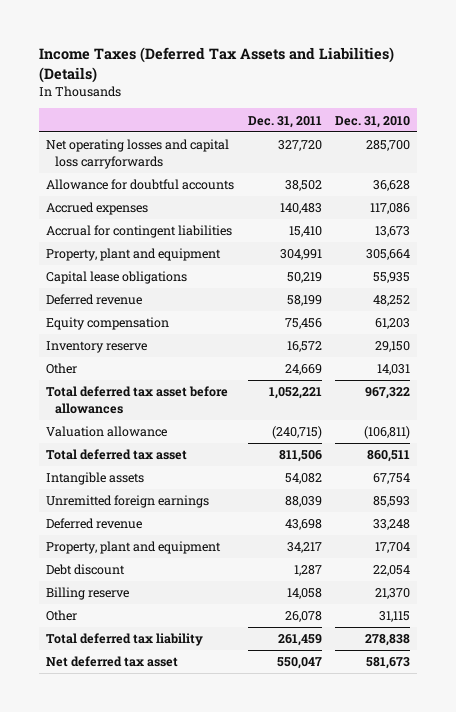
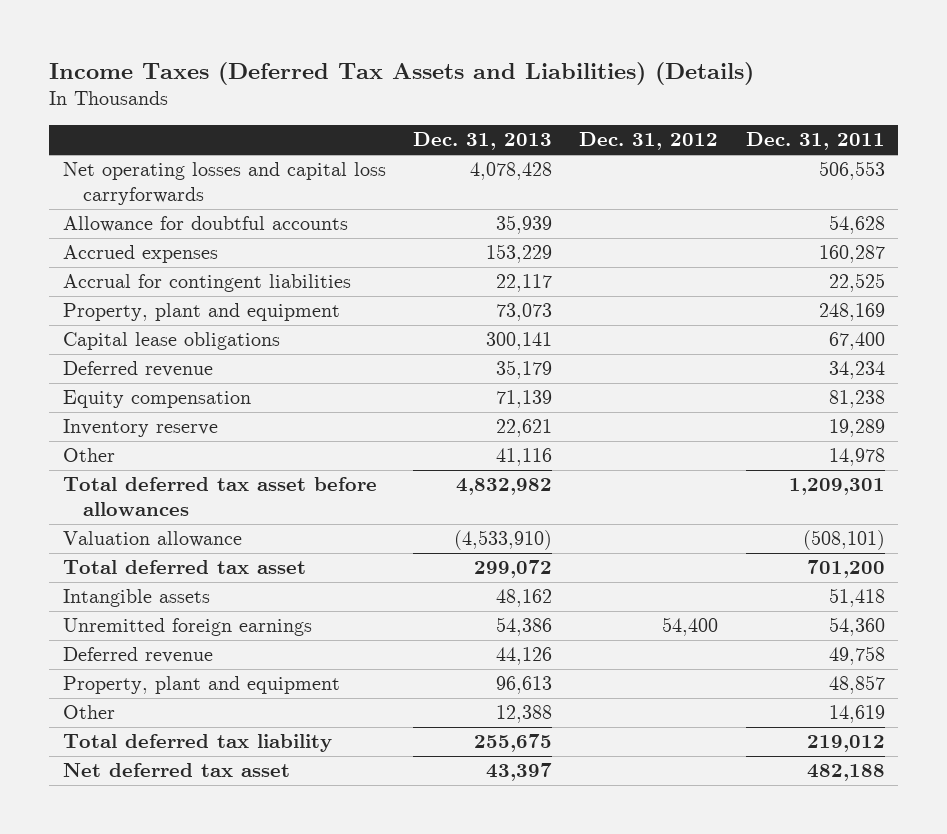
[335,115,411,128] Dec. 31, 2010 -> none
none -> [413,132,553,151] Dec. 31, 2013
none -> [579,132,719,151] Dec. 31, 2012
[46,564,126,576] Debt discount -> none
[46,587,130,601] Billing reserve -> none
[277,140,322,152] 327,720 -> [818,161,885,181] 506,553
[284,180,322,192] 38,502 -> [828,215,885,235] 54,628
[279,203,322,215] 140,483 -> [818,245,885,264] 160,287
[288,226,322,238] 15,410 -> [828,273,885,293] 22,525
[279,249,322,261] 304,991 -> [818,303,885,322] 248,169
[286,272,322,284] 50,219 -> [828,332,885,351] 67,400
[286,295,322,307] 58,199 -> [828,361,885,380] 34,234
[284,318,322,330] 75,456 -> [828,390,885,409] 81,238
[286,341,322,353] 16,572 -> [828,419,885,438] 19,289
[284,364,322,376] 24,669 -> [828,448,885,467] 14,978
[268,387,322,400] 1,052,221 -> [788,478,885,496] 1,209,301
[271,426,322,440] (240,715) -> [802,530,885,551] (508,101)
[278,450,322,463] 811,506 -> [806,560,885,579] 701,200
[284,473,322,485] 54,082 -> [828,588,885,608] 51,418
[284,496,322,508] 88,039 -> [828,617,885,637] 54,360
[284,519,322,531] 43,698 -> [828,646,885,666] 49,758
[286,542,322,554] 34,217 -> [828,675,885,695] 48,857
[284,611,322,623] 26,078 -> [828,705,885,724] 14,619
[277,634,322,647] 261,459 -> [806,735,885,753] 219,012
[276,657,322,670] 550,047 -> [806,764,885,782] 482,188

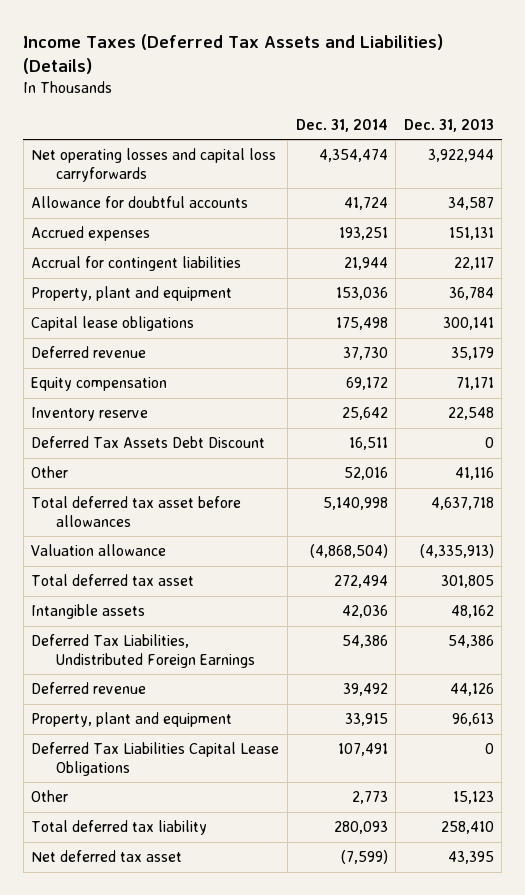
[579,132,719,151] Dec. 31, 2012 -> none
[745,132,885,151] Dec. 31, 2011 -> none
none -> [295,118,388,132] Dec. 31, 2014
[470,162,553,181] 4,078,428 -> [427,149,494,163] 3,922,944
[496,215,553,235] 35,939 -> [447,197,494,211] 34,587
[486,244,553,264] 153,229 -> [448,227,494,241] 151,131
[496,303,553,322] 73,073 -> [448,287,494,301] 36,784
[496,390,553,409] 71,139 -> [455,377,494,391] 71,171
[496,419,553,438] 22,621 -> [447,407,494,421] 22,548
none -> [31,436,266,449] Deferred Tax Assets Debt Discount
[456,478,553,496] 4,832,982 -> [430,497,494,511] 4,637,718
[454,530,553,551] (4,533,910) -> [419,544,494,559] (4,335,913)
[474,560,553,579] 299,072 -> [440,575,494,589] 301,805
[62,618,312,637] Unremitted foreign earnings -> [31,634,255,668] Deferred Tax Liabilities, Undistributed Foreign Earnings
none -> [31,742,280,776] Deferred Tax Liabilities Capital Lease Obligations
[496,705,553,724] 12,388 -> [452,791,494,805] 15,123
[474,734,553,753] 255,675 -> [440,821,494,835] 258,410
[486,763,553,782] 43,397 -> [447,851,494,865] 43,395

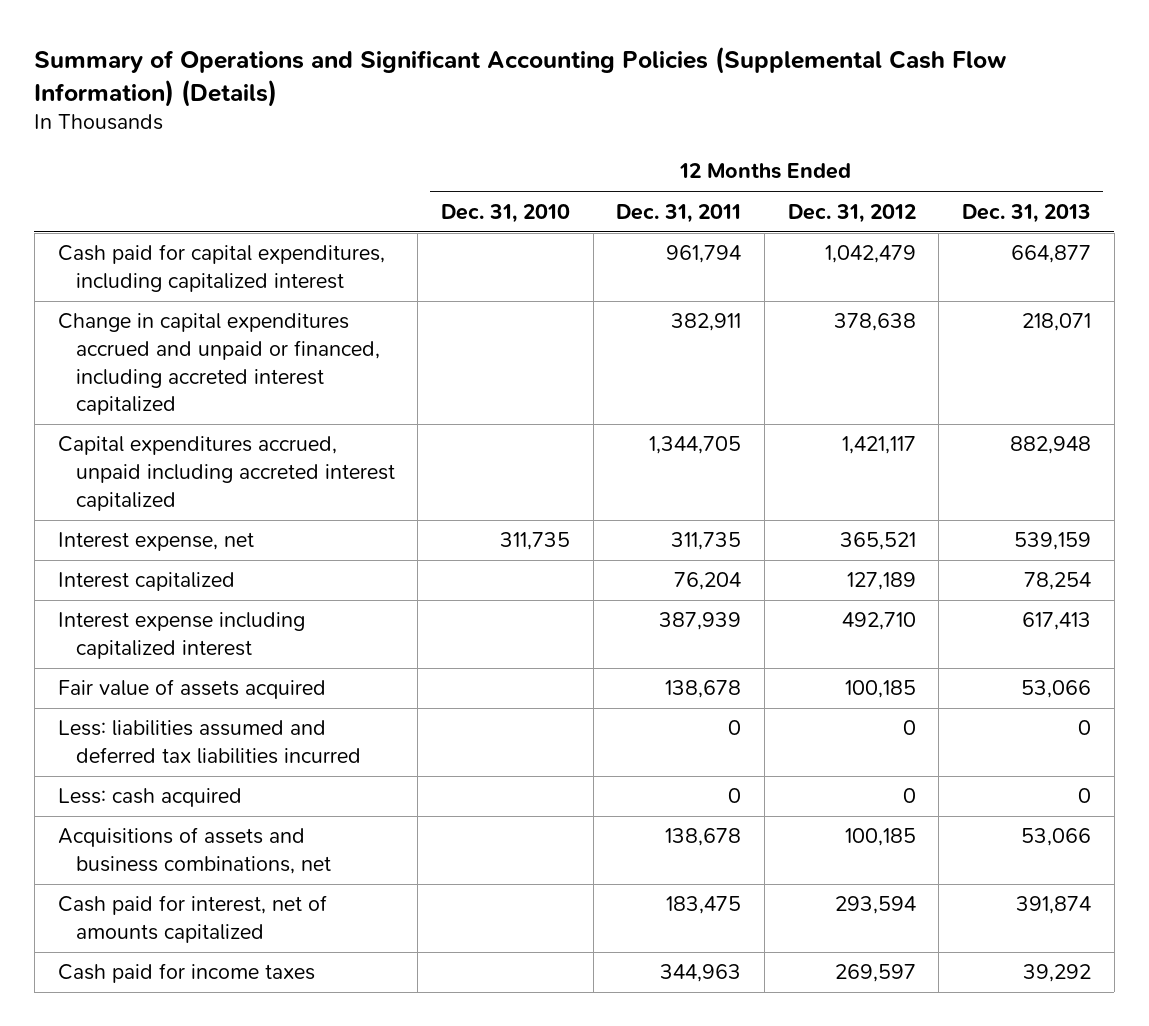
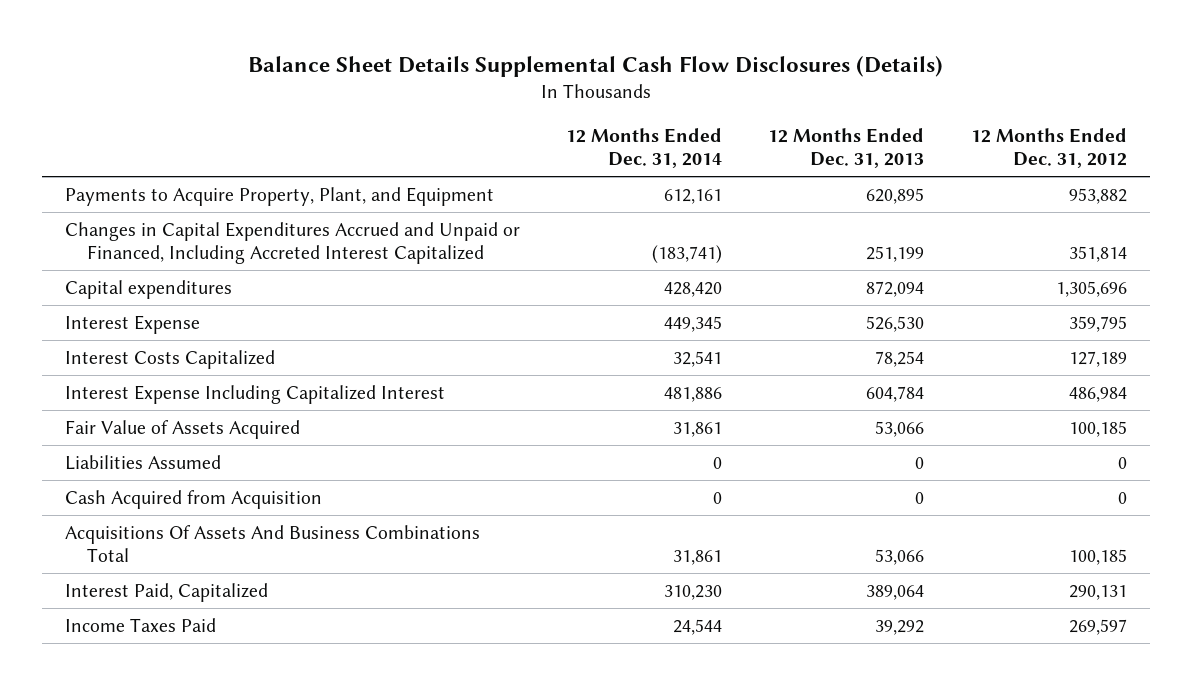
[34,45,1007,107] Summary of Operations and Significant Accounting Policies (Supplemental Cash Flow Information) (Details) -> [247,56,943,78] Balance Sheet Details Supplemental Cash Flow Disclosures (Details)
[441,203,571,223] Dec. 31, 2010 -> none
[616,203,742,223] Dec. 31, 2011 -> none
none -> [566,128,723,168] 12 Months Ended Dec. 31, 2014
[57,244,385,293] Cash paid for capital expenditures, including capitalized interest -> none
none -> [64,187,494,207] Payments to Acquire Property, Plant, and Equipment
[57,313,380,416] Change in capital expenditures accrued and unpaid or financed, including accreted interest capitalized -> [64,222,520,264] Changes in Capital Expenditures Accrued and Unpaid or Financed, Including Accreted Interest Capitalized
[833,313,916,332] 378,638 -> [1068,245,1127,262] 351,814
[1022,313,1092,332] 218,071 -> [866,245,925,262] 251,199
[57,436,395,511] Capital expenditures accrued, unpaid including accreted interest capitalized -> [64,280,232,300] Capital expenditures
[841,436,916,455] 1,421,117 -> [1055,281,1127,298] 1,305,696
[1010,436,1092,455] 882,948 -> [866,281,925,298] 872,094
[57,532,254,552] Interest expense, net -> [64,315,200,335] Interest Expense
[839,532,916,551] 365,521 -> [1068,316,1127,333] 359,795
[1014,532,1092,551] 539,159 -> [866,316,925,333] 526,530
[57,572,235,592] Interest capitalized -> [64,350,275,370] Interest Costs Capitalized
[57,612,305,660] Interest expense including capitalized interest -> [64,385,445,405] Interest Expense Including Capitalized Interest
[841,612,916,631] 492,710 -> [1068,387,1127,403] 486,984
[1022,612,1092,631] 617,413 -> [866,386,925,403] 604,784
[57,679,326,700] Fair value of assets acquired -> [64,420,300,440] Fair Value of Assets Acquired
[57,720,361,765] Less: liabilities assumed and deferred tax liabilities incurred -> [64,455,221,471] Liabilities Assumed
[57,788,242,808] Less: cash acquired -> [64,490,322,510] Cash Acquired from Acquisition
[57,827,331,875] Acquisitions of assets and business combinations, net -> [64,525,480,562] Acquisitions Of Assets And Business Combinations Total
[57,895,327,944] Cash paid for interest, net of amounts capitalized -> [64,583,268,603] Interest Paid, Capitalized
[834,896,916,915] 293,594 -> [1068,585,1127,601] 290,131
[1016,896,1092,915] 391,874 -> [866,585,925,601] 389,064
[57,963,315,984] Cash paid for income taxes -> [64,618,216,633] Income Taxes Paid

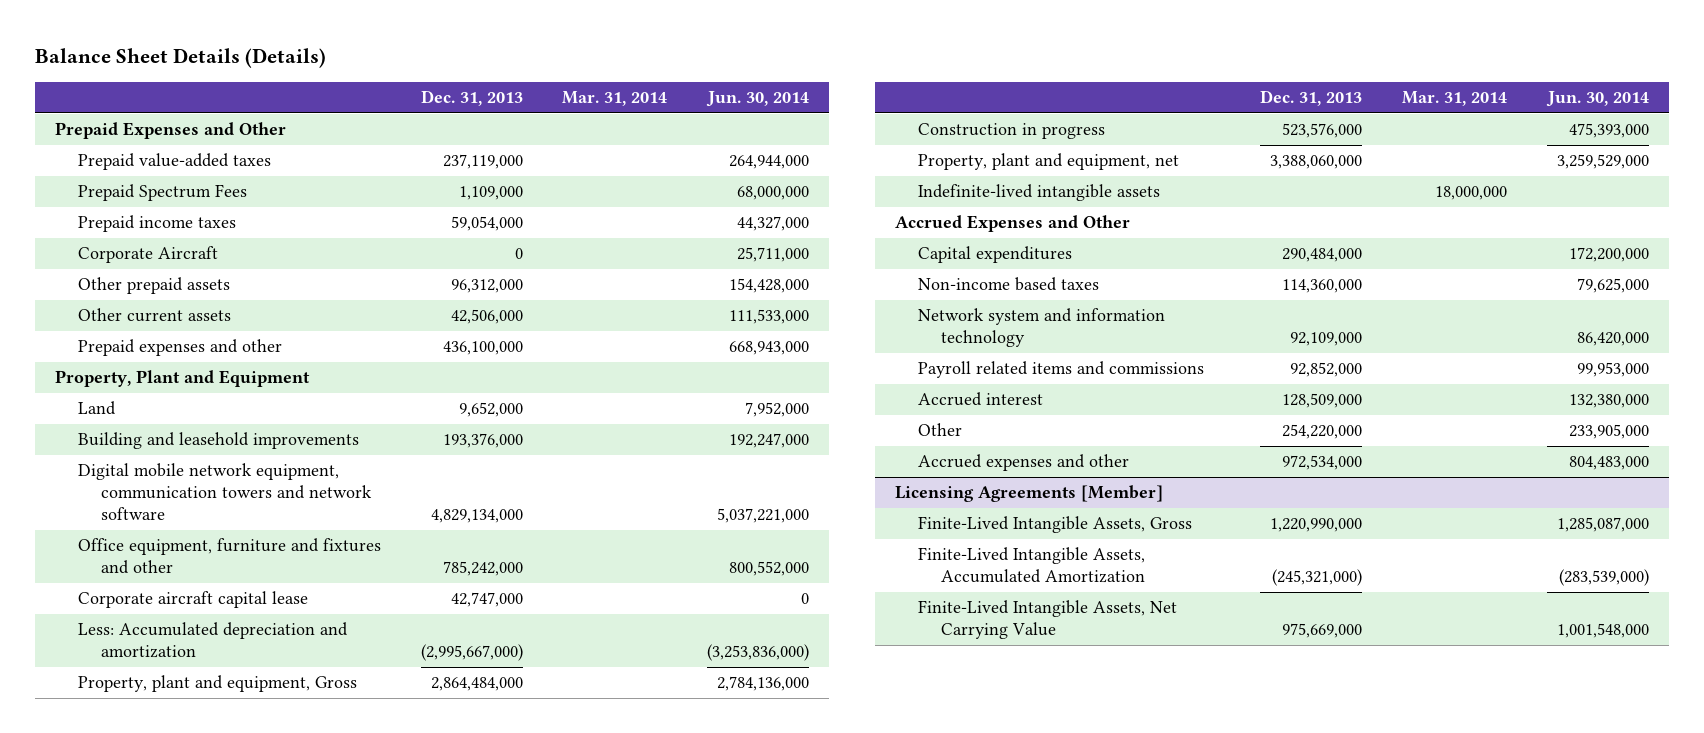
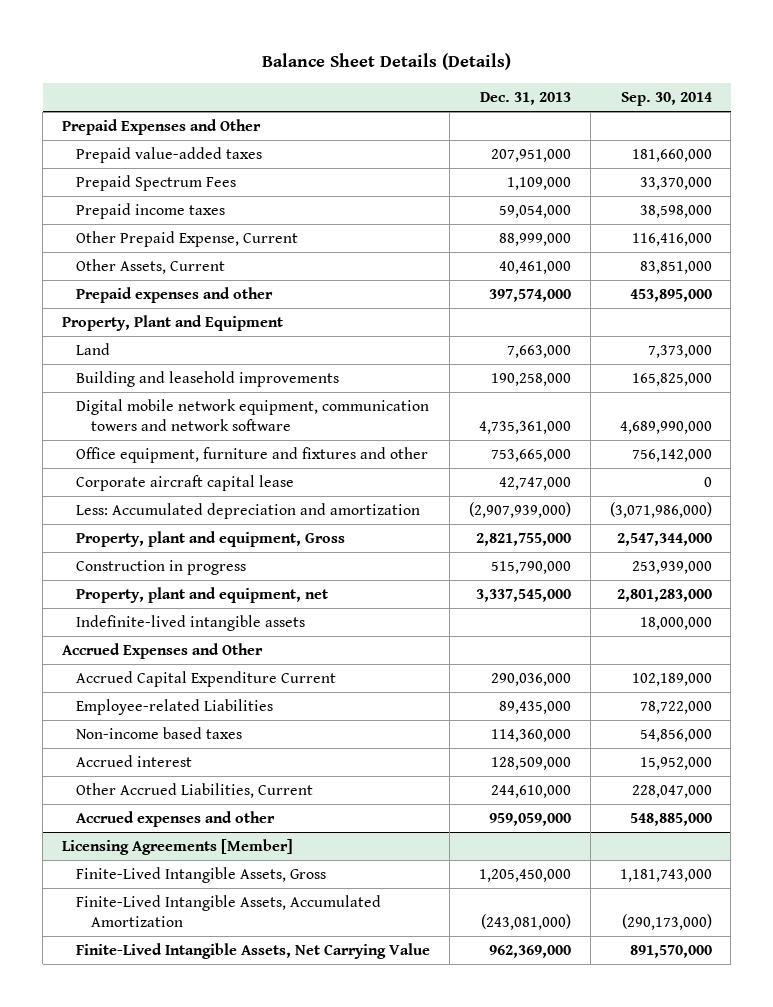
[562,91,668,107] Mar. 31, 2014 -> none
[706,91,810,108] Jun. 30, 2014 -> none
none -> [620,92,712,107] Sep. 30, 2014
[442,154,523,170] 237,119,000 -> [490,149,571,163] 207,951,000
[77,246,218,264] Corporate Aircraft -> none
[77,277,230,295] Other prepaid assets -> [76,231,299,248] Other Prepaid Expense, Current
[450,279,523,294] 96,312,000 -> [498,233,571,247] 88,999,000
[77,308,231,323] Other current assets -> [76,259,226,275] Other Assets, Current
[450,309,523,325] 42,506,000 -> [498,261,571,275] 40,461,000
[442,341,523,356] 436,100,000 -> [488,289,571,303] 397,574,000
[458,402,523,418] 9,652,000 -> [506,345,571,359] 7,663,000
[442,433,523,449] 193,376,000 -> [490,373,571,387] 190,258,000
[430,509,523,524] 4,829,134,000 -> [478,421,571,435] 4,735,361,000
[442,561,523,577] 785,242,000 -> [490,449,571,463] 753,665,000
[420,644,523,662] (2,995,667,000) -> [468,502,571,519] (2,907,939,000)
[430,677,523,692] 2,864,484,000 -> [475,533,571,547] 2,821,755,000
[1282,123,1363,139] 523,576,000 -> [490,561,571,575] 515,790,000
[1270,155,1363,170] 3,388,060,000 -> [475,589,571,603] 3,337,545,000
[917,246,1072,264] Capital expenditures -> [76,671,337,688] Accrued Capital Expenditure Current
[1282,248,1363,263] 290,484,000 -> [490,673,571,687] 290,036,000
none -> [76,699,274,716] Employee-related Liabilities
[917,308,1165,348] Network system and information technology -> none
[917,361,1204,379] Payroll related items and commissions -> none
[917,423,962,437] Other -> [76,783,314,799] Other Accrued Liabilities, Current
[1282,424,1363,440] 254,220,000 -> [490,785,571,799] 244,610,000
[1282,455,1363,471] 972,534,000 -> [488,813,571,827] 959,059,000
[1270,518,1363,533] 1,220,990,000 -> [478,869,571,883] 1,205,450,000
[1272,569,1363,587] (245,321,000) -> [480,914,571,931] (243,081,000)
[1282,623,1363,639] 975,669,000 -> [488,945,571,959] 962,369,000

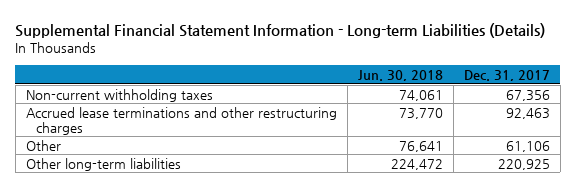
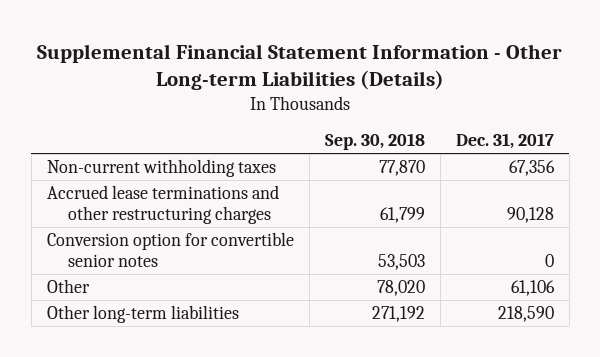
[15,23,546,39] Supplemental Financial Statement Information - Long-term Liabilities (Details) -> [37,43,563,91] Supplemental Financial Statement Information - Other Long-term Liabilities (Details)
[357,70,443,82] Jun. 30, 2018 -> none
none -> [324,133,425,151] Sep. 30, 2018
[505,107,550,119] 92,463 -> [506,206,554,223] 90,128
none -> [46,231,294,267] Conversion option for convertible senior notes
[497,158,550,170] 220,925 -> [497,305,554,322] 218,590

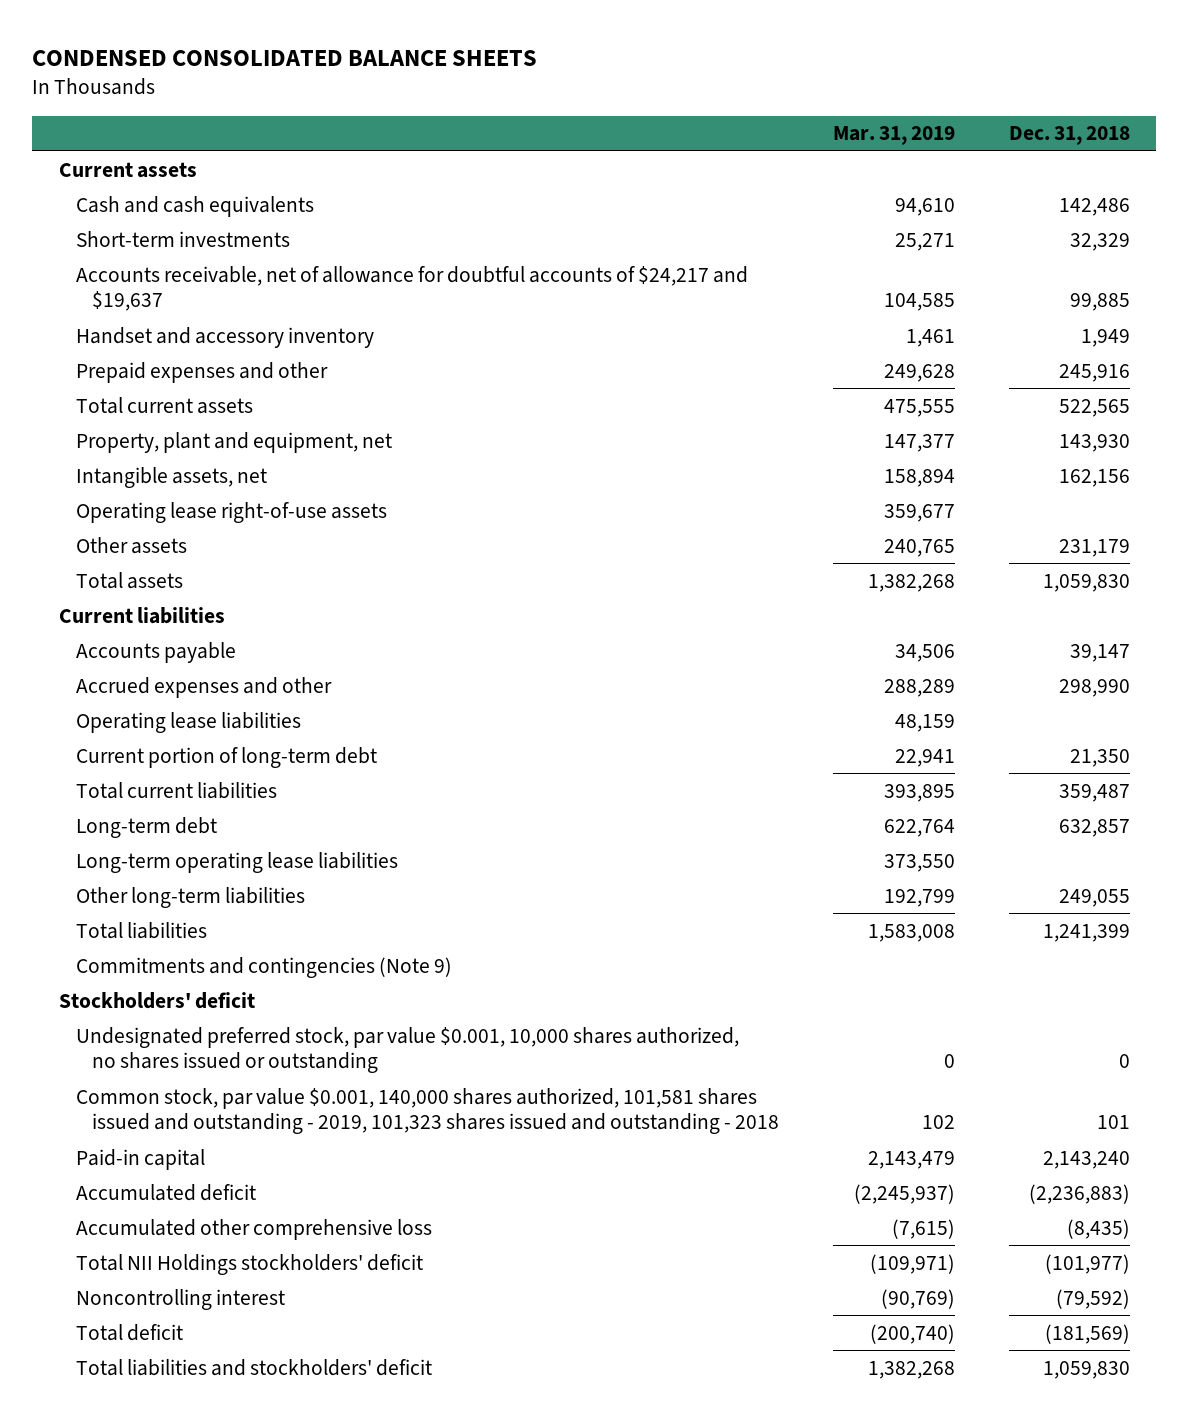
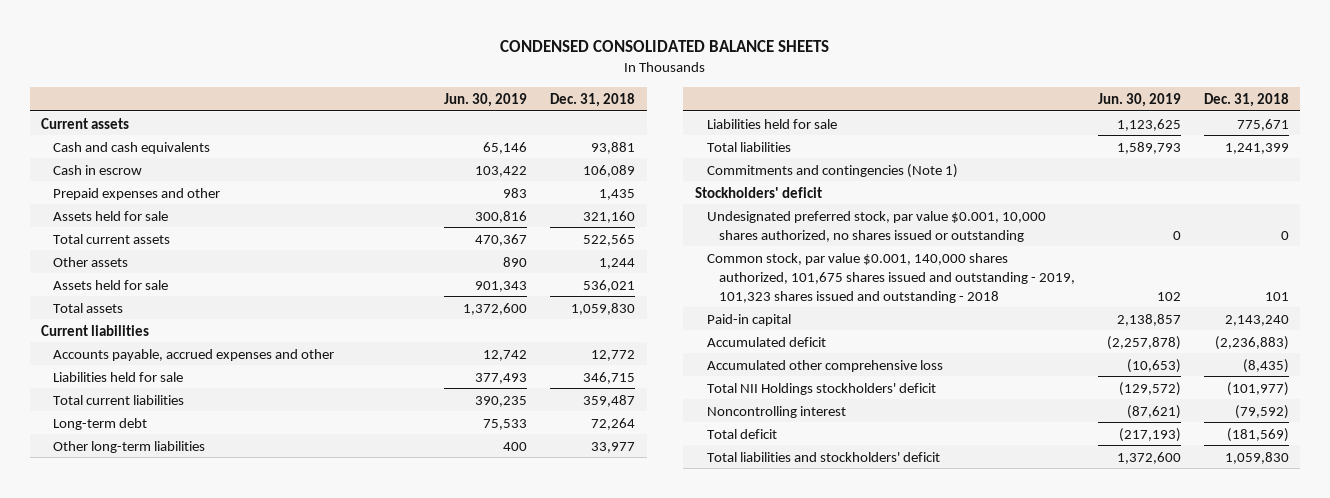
[832,126,955,146] Mar. 31, 2019 -> none
none -> [443,92,527,107] Jun. 30, 2019
[75,230,290,247] Short-term investments -> none
[75,265,748,312] Accounts receivable, net of allowance for doubtful accounts of $24,217 and $19,637 -> none
[75,326,374,348] Handset and accessory inventory -> none
[1058,197,1130,216] 142,486 -> [590,141,635,154] 93,881
none -> [52,164,142,175] Cash in escrow
[1058,363,1130,382] 245,916 -> [598,188,635,200] 1,435
none -> [52,210,168,221] Assets held for sale
[75,431,392,453] Property, plant and equipment, net -> none
[75,466,267,488] Intangible assets, net -> none
[75,501,387,523] Operating lease right-of-use assets -> none
[1058,538,1130,557] 231,179 -> [598,257,635,269] 1,244
none -> [52,279,168,290] Assets held for sale
[75,676,332,698] Accrued expenses and other -> none
[75,711,301,733] Operating lease liabilities -> none
[75,746,377,768] Current portion of long-term debt -> none
[75,641,236,663] Accounts payable -> [52,348,334,361] Accounts payable, accrued expenses and other
[1069,643,1130,662] 39,147 -> [590,349,635,361] 12,772
none -> [52,371,183,382] Liabilities held for sale
[75,851,398,873] Long-term operating lease liabilities -> none
[1058,818,1130,837] 632,857 -> [590,417,635,430] 72,264
[1058,888,1130,907] 249,055 -> [590,441,635,453] 33,977
none -> [706,118,837,129] Liabilities held for sale
[75,956,452,978] Commitments and contingencies (Note 9) -> [706,163,958,178] Commitments and contingencies (Note 1)
[75,1087,780,1135] Common stock, par value $0.001, 140,000 shares authorized, 101,581 shares issued and outstanding - 2019, 101,323 shares issued and outstanding - 2018 -> [706,252,1075,303] Common stock, par value $0.001, 140,000 shares authorized, 101,675 shares issued and outstanding - 2019, 101,323 shares issued and outstanding - 2018

